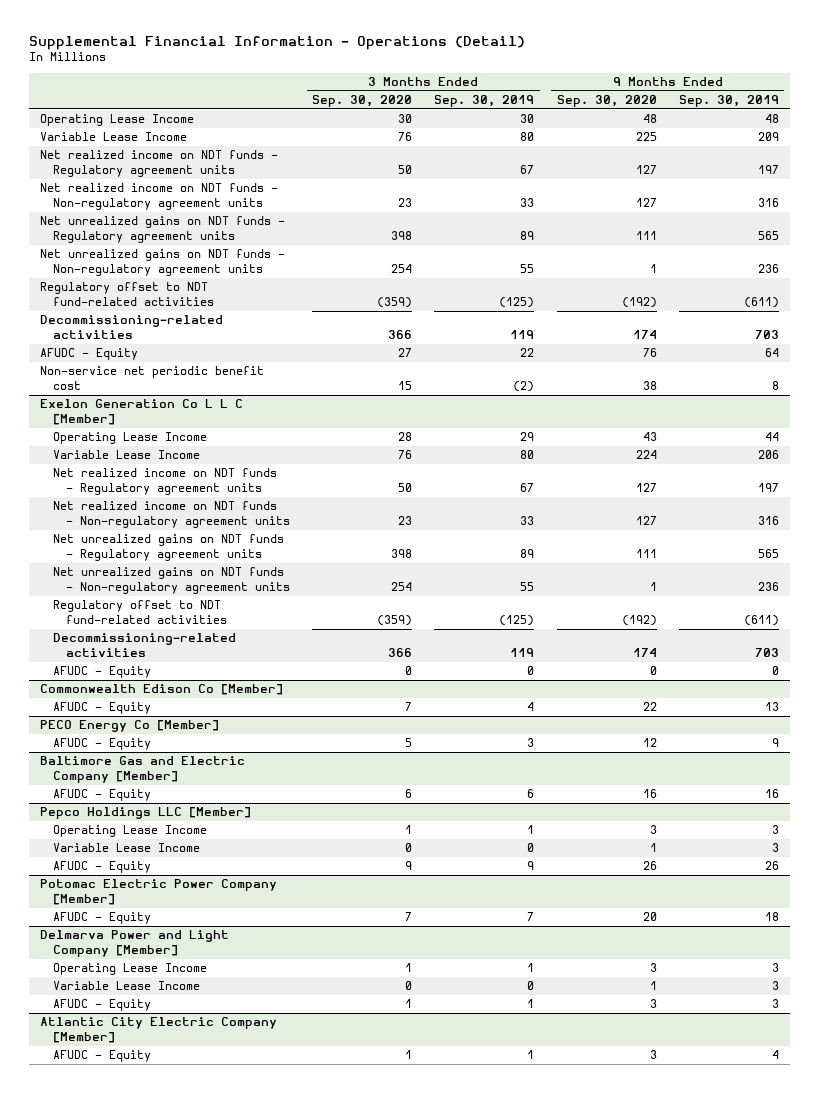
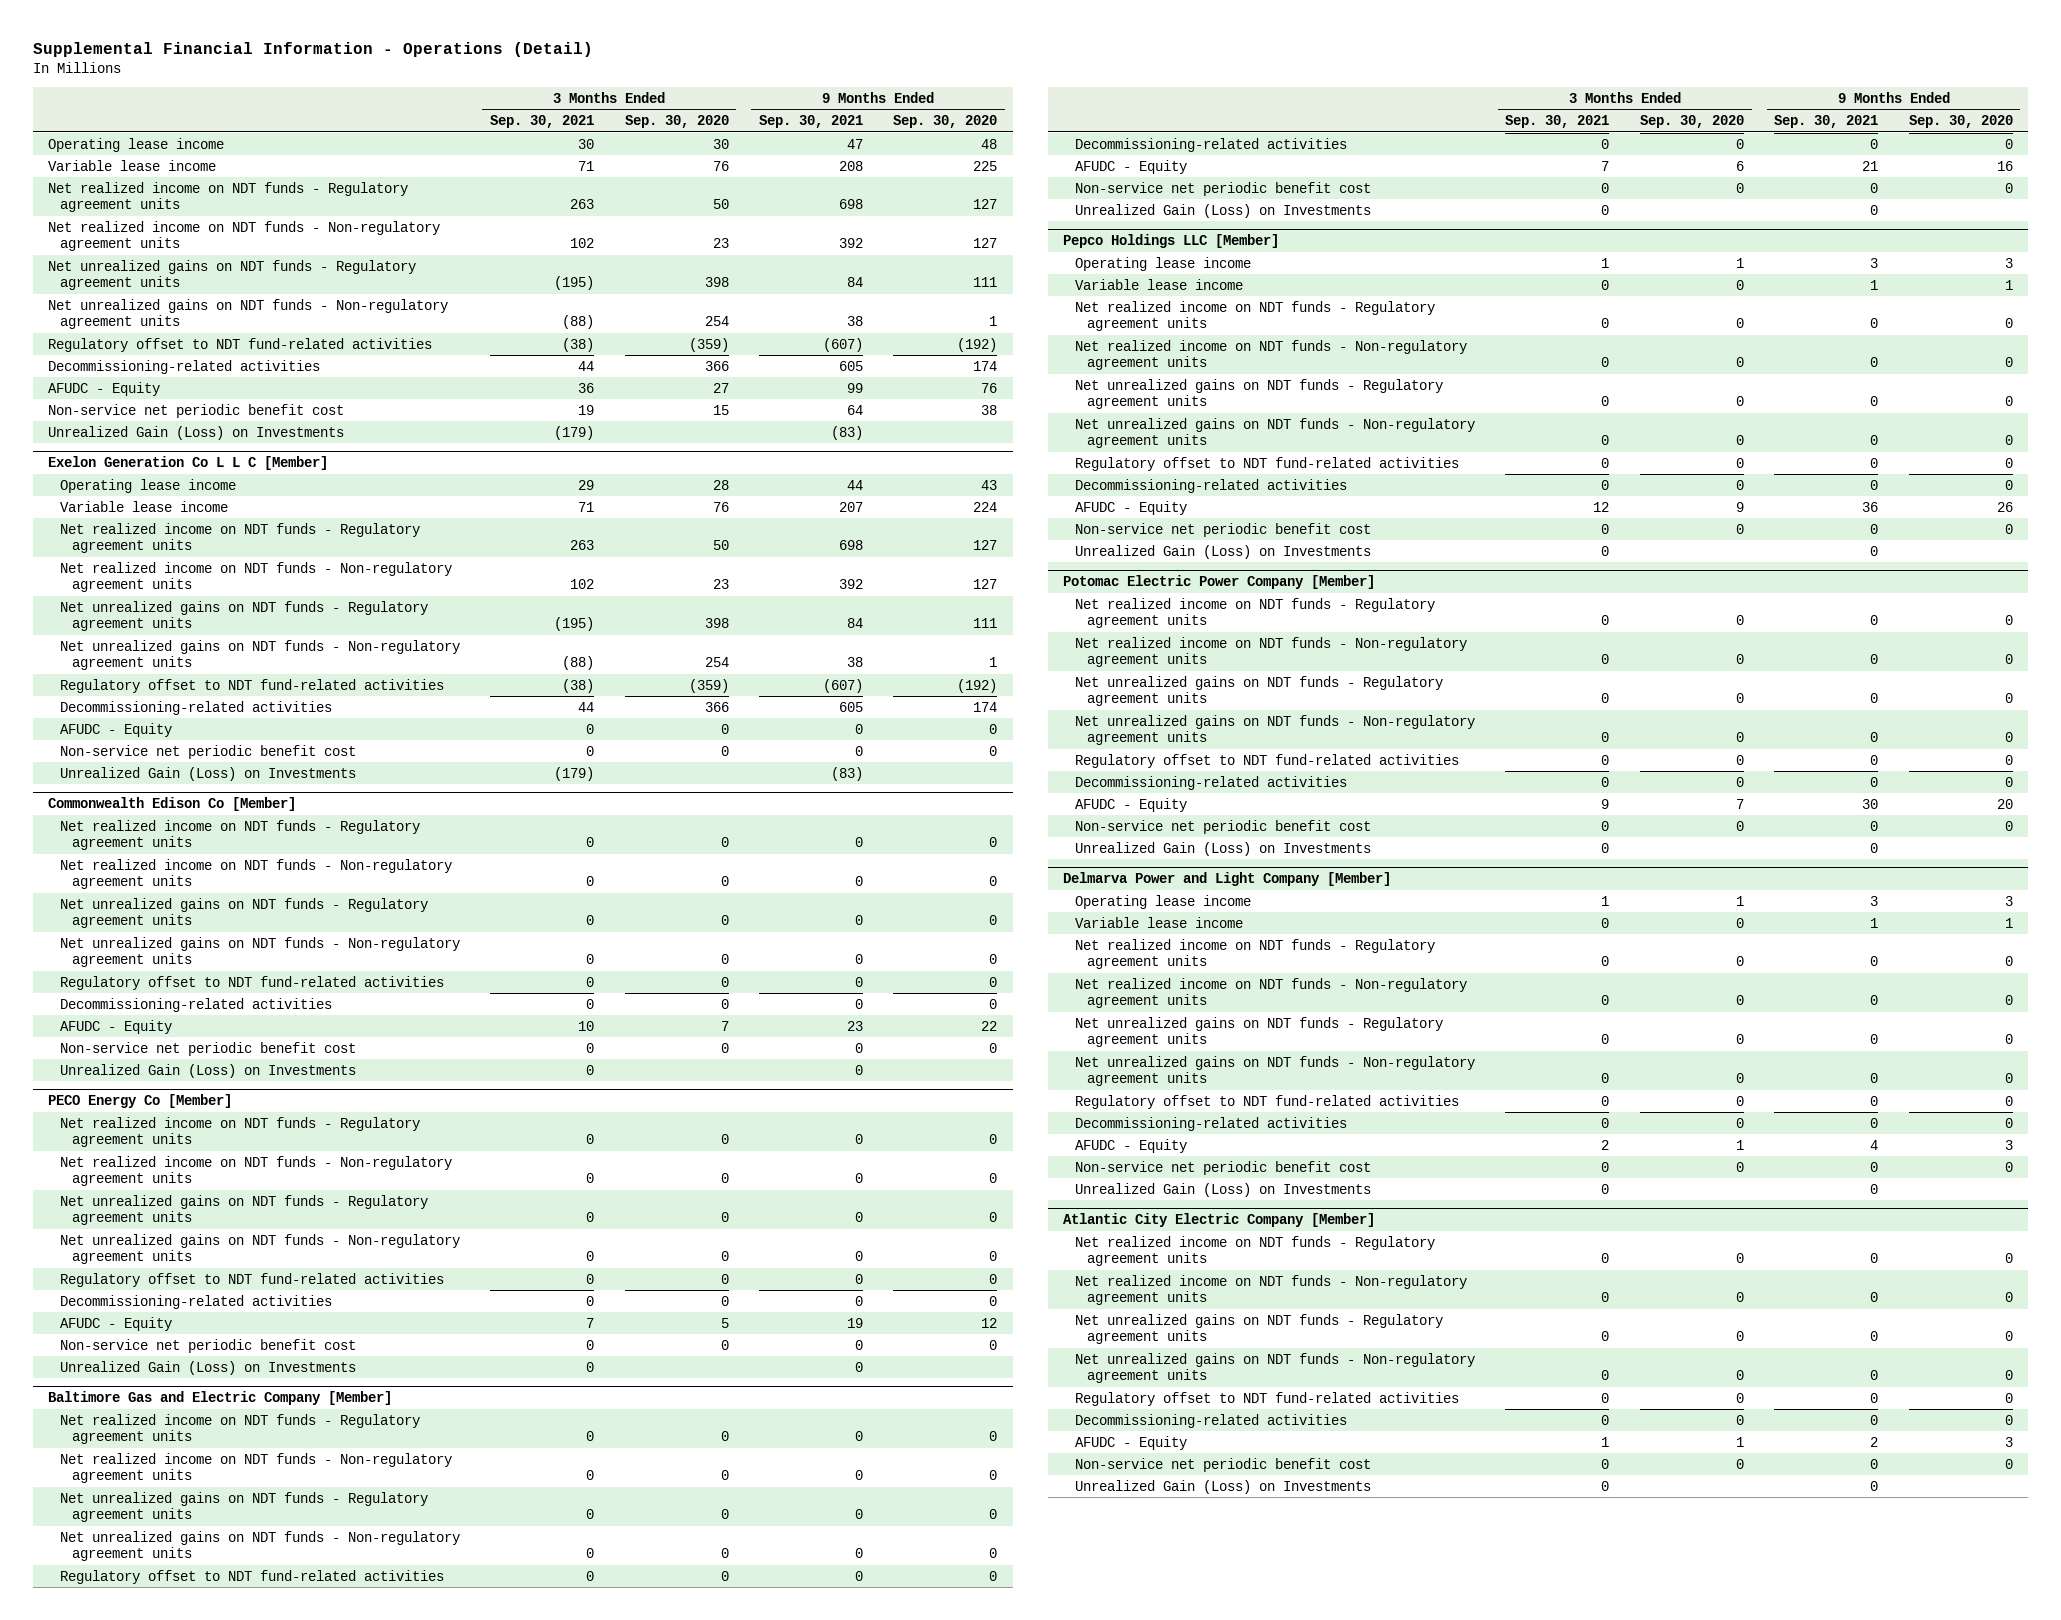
[434,95,535,108] Sep. 30, 2019 -> none
[678,95,779,108] Sep. 30, 2019 -> none
none -> [490,115,595,129] Sep. 30, 2021
none -> [759,115,864,129] Sep. 30, 2021
[39,114,194,127] Operating Lease Income -> [47,137,224,152] Operating lease income
[39,132,187,142] Variable Lease Income -> [47,159,216,171] Variable lease income
none -> [47,425,344,440] Unrealized Gain (Loss) on Investments
[52,432,207,445] Operating Lease Income -> [59,478,236,493] Operating lease income
[52,450,200,460] Variable Lease Income -> [59,500,228,512] Variable lease income
none -> [59,744,356,759] Non-service net periodic benefit cost
none -> [59,766,356,781] Unrealized Gain (Loss) on Investments
none -> [59,819,420,851] Net realized income on NDT funds - Regulatory agreement units
none -> [59,858,452,890] Net realized income on NDT funds - Non-regulatory agreement units
none -> [59,897,428,929] Net unrealized gains on NDT funds - Regulatory agreement units
none -> [59,936,460,968] Net unrealized gains on NDT funds - Non-regulatory agreement units
none -> [59,975,444,990] Regulatory offset to NDT fund-related activities
none -> [59,997,332,1012] Decommissioning-related activities
none -> [59,1041,356,1056] Non-service net periodic benefit cost
none -> [59,1063,356,1078] Unrealized Gain (Loss) on Investments
none -> [59,1116,420,1148] Net realized income on NDT funds - Regulatory agreement units
none -> [59,1155,452,1187] Net realized income on NDT funds - Non-regulatory agreement units
none -> [59,1194,428,1226] Net unrealized gains on NDT funds - Regulatory agreement units
none -> [59,1233,460,1265] Net unrealized gains on NDT funds - Non-regulatory agreement units
none -> [59,1272,444,1287] Regulatory offset to NDT fund-related activities
none -> [59,1294,332,1309] Decommissioning-related activities
none -> [59,1338,356,1353] Non-service net periodic benefit cost
none -> [59,1360,356,1375] Unrealized Gain (Loss) on Investments
none -> [59,1413,420,1445] Net realized income on NDT funds - Regulatory agreement units
none -> [59,1452,452,1484] Net realized income on NDT funds - Non-regulatory agreement units
none -> [59,1491,428,1523] Net unrealized gains on NDT funds - Regulatory agreement units
none -> [59,1530,460,1562] Net unrealized gains on NDT funds - Non-regulatory agreement units
none -> [59,1569,444,1584] Regulatory offset to NDT fund-related activities
none -> [1075,137,1348,152] Decommissioning-related activities
none -> [1075,181,1372,196] Non-service net periodic benefit cost
none -> [1075,203,1372,218] Unrealized Gain (Loss) on Investments
[52,825,207,838] Operating Lease Income -> [1075,256,1252,271] Operating lease income
[52,843,200,853] Variable Lease Income -> [1075,278,1244,290] Variable lease income
none -> [1075,300,1436,332] Net realized income on NDT funds - Regulatory agreement units
none -> [1075,339,1468,371] Net realized income on NDT funds - Non-regulatory agreement units
none -> [1075,378,1444,410] Net unrealized gains on NDT funds - Regulatory agreement units
none -> [1075,417,1476,449] Net unrealized gains on NDT funds - Non-regulatory agreement units
none -> [1075,456,1460,471] Regulatory offset to NDT fund-related activities
none -> [1075,478,1348,493] Decommissioning-related activities
none -> [1075,522,1372,537] Non-service net periodic benefit cost
none -> [1075,544,1372,559] Unrealized Gain (Loss) on Investments
none -> [1075,597,1436,629] Net realized income on NDT funds - Regulatory agreement units
none -> [1075,636,1468,668] Net realized income on NDT funds - Non-regulatory agreement units
none -> [1075,675,1444,707] Net unrealized gains on NDT funds - Regulatory agreement units
none -> [1075,714,1476,746] Net unrealized gains on NDT funds - Non-regulatory agreement units
none -> [1075,753,1460,768] Regulatory offset to NDT fund-related activities
none -> [1075,775,1348,790] Decommissioning-related activities
none -> [1075,819,1372,834] Non-service net periodic benefit cost
none -> [1075,841,1372,856] Unrealized Gain (Loss) on Investments
[52,963,207,976] Operating Lease Income -> [1075,894,1252,909] Operating lease income
[52,981,200,991] Variable Lease Income -> [1075,916,1244,928] Variable lease income
none -> [1075,938,1436,970] Net realized income on NDT funds - Regulatory agreement units
none -> [1075,977,1468,1009] Net realized income on NDT funds - Non-regulatory agreement units
none -> [1075,1016,1444,1048] Net unrealized gains on NDT funds - Regulatory agreement units
none -> [1075,1055,1476,1087] Net unrealized gains on NDT funds - Non-regulatory agreement units
none -> [1075,1094,1460,1109] Regulatory offset to NDT fund-related activities
none -> [1075,1116,1348,1131] Decommissioning-related activities
none -> [1075,1160,1372,1175] Non-service net periodic benefit cost
none -> [1075,1182,1372,1197] Unrealized Gain (Loss) on Investments
none -> [1075,1235,1436,1267] Net realized income on NDT funds - Regulatory agreement units
none -> [1075,1274,1468,1306] Net realized income on NDT funds - Non-regulatory agreement units
none -> [1075,1313,1444,1345] Net unrealized gains on NDT funds - Regulatory agreement units
none -> [1075,1352,1476,1384] Net unrealized gains on NDT funds - Non-regulatory agreement units
none -> [1075,1391,1460,1406] Regulatory offset to NDT fund-related activities
none -> [1075,1413,1348,1428] Decommissioning-related activities
none -> [1075,1457,1372,1472] Non-service net periodic benefit cost
none -> [1075,1479,1372,1494] Unrealized Gain (Loss) on Investments

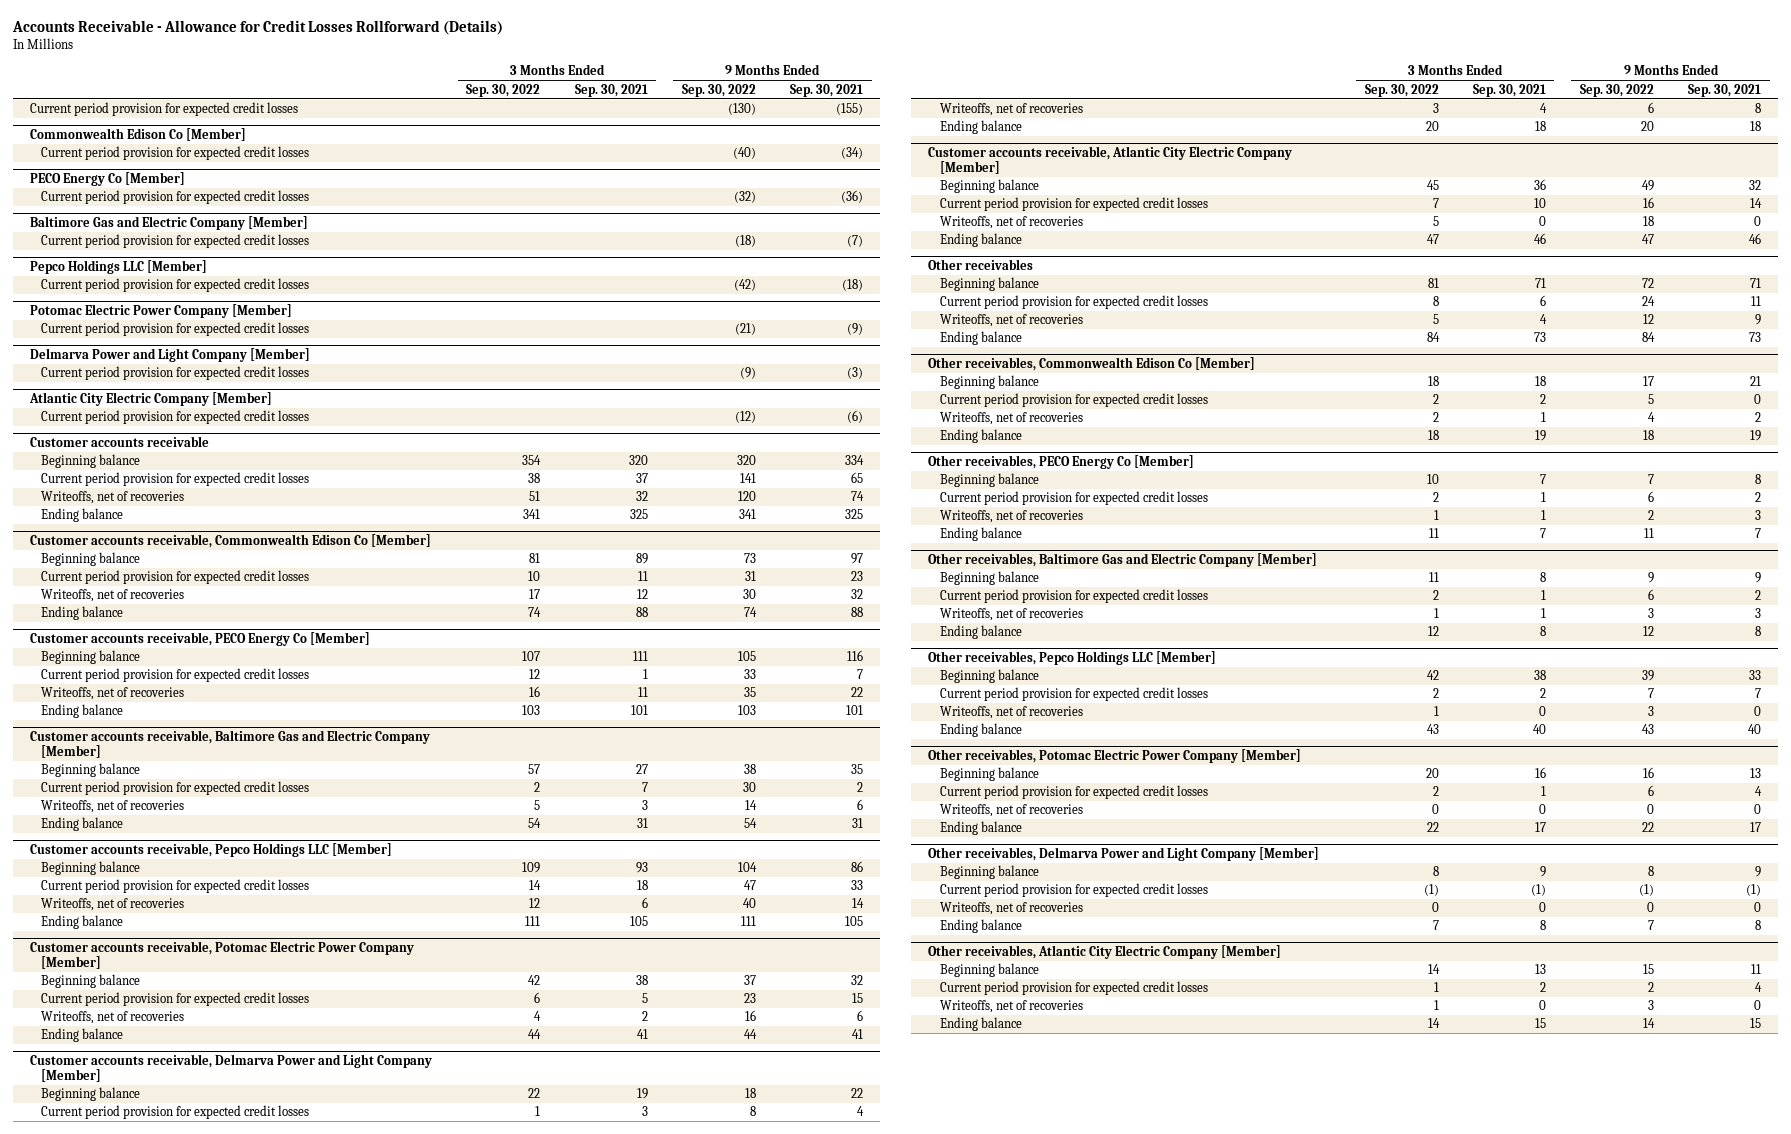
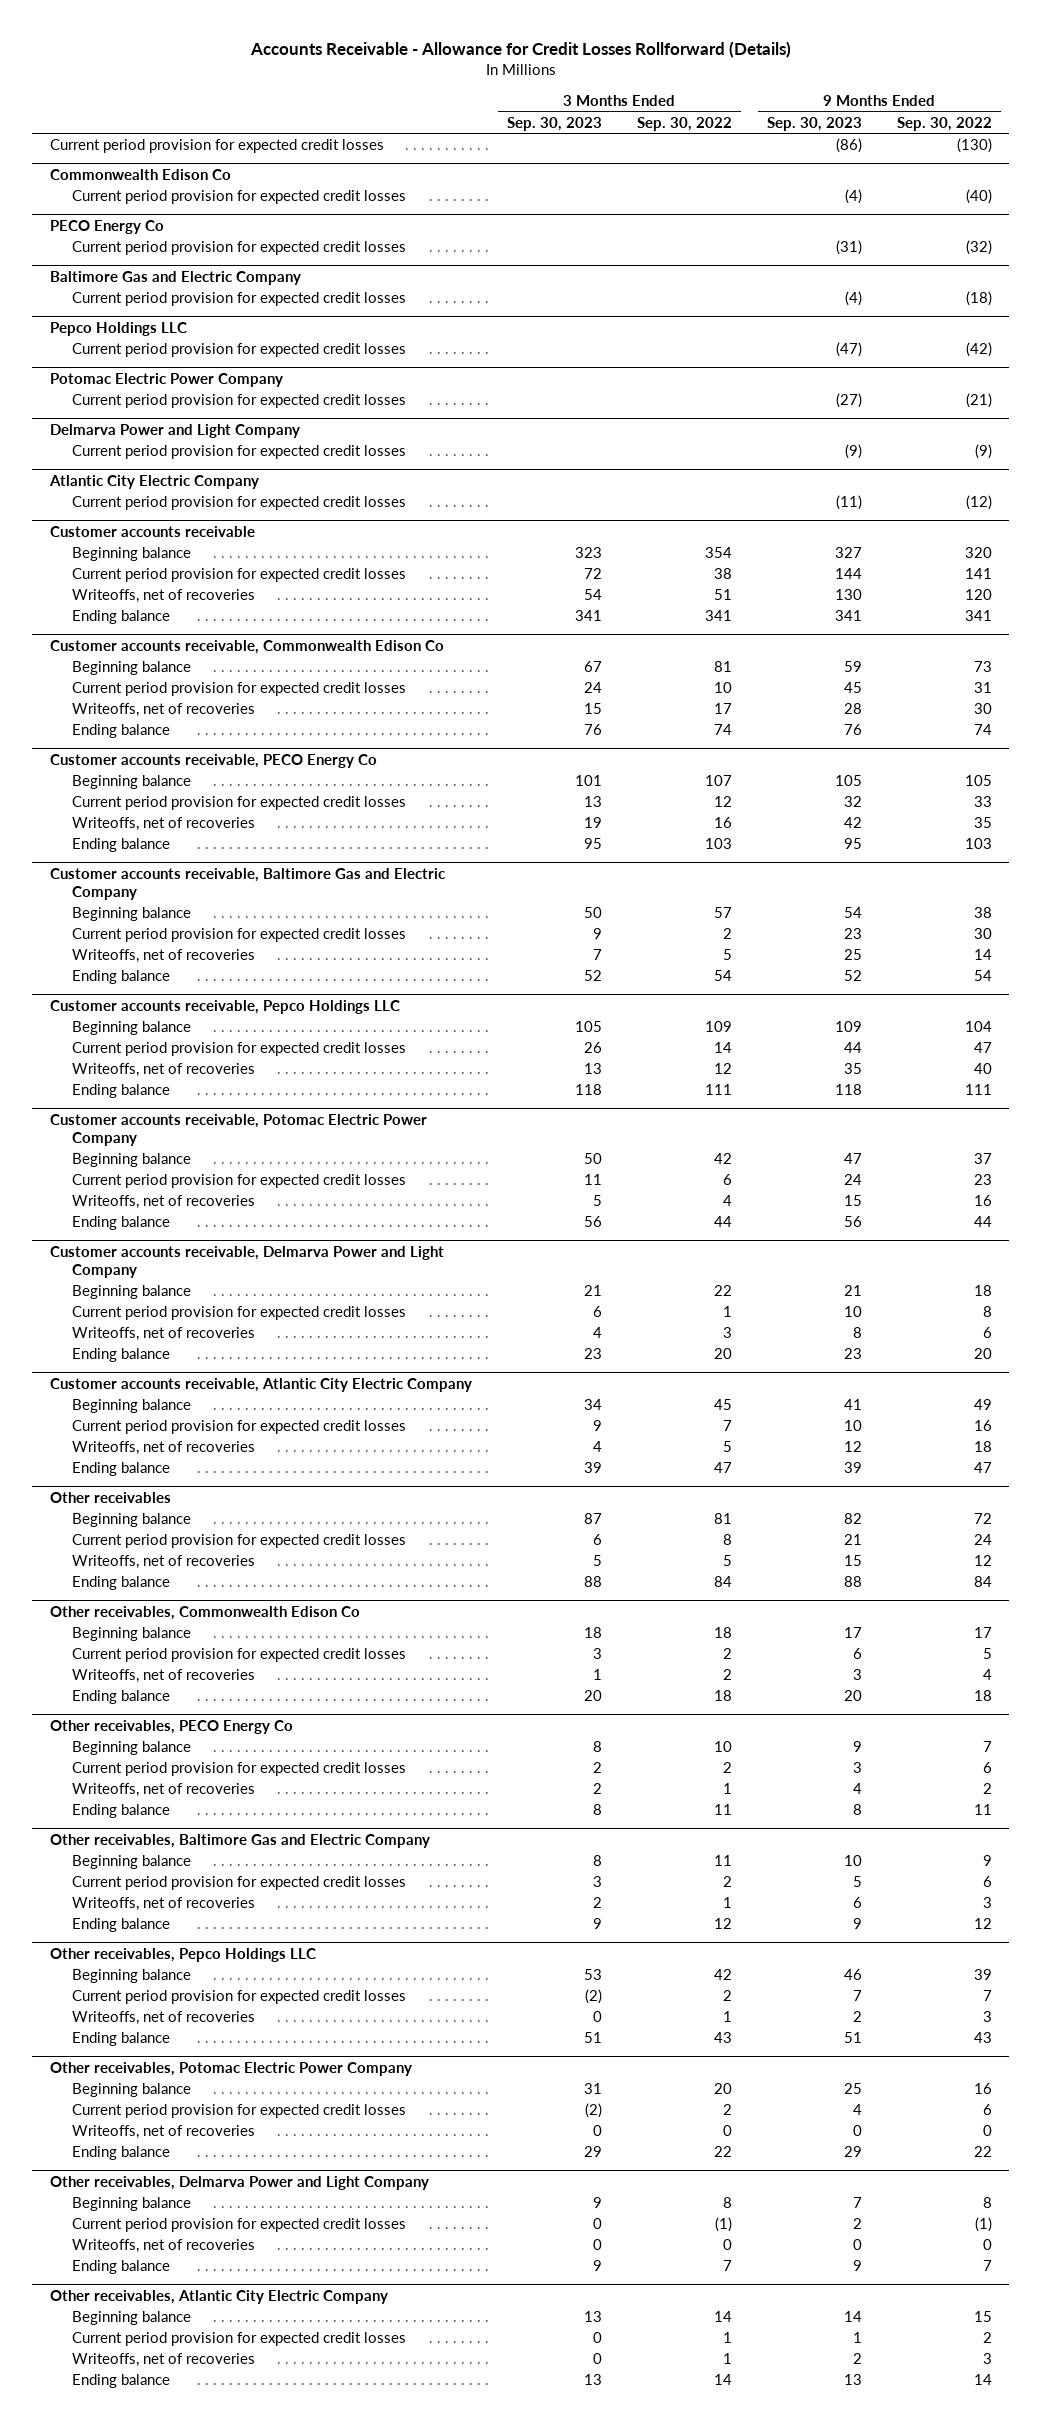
[574,83,648,97] Sep. 30, 2021 -> none
[790,83,864,97] Sep. 30, 2021 -> none
none -> [506,116,602,131] Sep. 30, 2023
none -> [766,116,862,131] Sep. 30, 2023
[30,127,247,141] Commonwealth Edison Co [Member] -> [49,169,231,181] Commonwealth Edison Co
[30,171,186,186] PECO Energy Co [Member] -> [49,220,164,235] PECO Energy Co
[30,215,309,230] Baltimore Gas and Electric Company [Member] -> [49,271,301,286] Baltimore Gas and Electric Company
[30,259,208,274] Pepco Holdings LLC [Member] -> [49,322,187,337] Pepco Holdings LLC
[30,303,293,318] Potomac Electric Power Company [Member] -> [49,373,283,388] Potomac Electric Power Company
[30,347,311,362] Delmarva Power and Light Company [Member] -> [49,424,300,439] Delmarva Power and Light Company
[29,391,273,406] Atlantic City Electric Company [Member] -> [48,475,259,490] Atlantic City Electric Company
[30,533,432,548] Customer accounts receivable, Commonwealth Edison Co [Member] -> [49,640,444,655] Customer accounts receivable, Commonwealth Edison Co
[30,631,371,646] Customer accounts receivable, PECO Energy Co [Member] -> [49,754,377,769] Customer accounts receivable, PECO Energy Co
[30,729,431,758] Customer accounts receivable, Baltimore Gas and Electric Company [Member] -> [49,868,445,900] Customer accounts receivable, Baltimore Gas and Electric Company
[30,842,393,857] Customer accounts receivable, Pepco Holdings LLC [Member] -> [49,1000,400,1015] Customer accounts receivable, Pepco Holdings LLC
[30,940,415,969] Customer accounts receivable, Potomac Electric Power Company [Member] -> [49,1114,427,1146] Customer accounts receivable, Potomac Electric Power Company
[30,1053,433,1082] Customer accounts receivable, Delmarva Power and Light Company [Member] -> [49,1246,444,1278] Customer accounts receivable, Delmarva Power and Light Company
[928,145,1293,174] Customer accounts receivable, Atlantic City Electric Company [Member] -> [49,1378,472,1393] Customer accounts receivable, Atlantic City Electric Company
[928,356,1256,371] Other receivables, Commonwealth Edison Co [Member] -> [49,1606,360,1621] Other receivables, Commonwealth Edison Co
[928,454,1195,469] Other receivables, PECO Energy Co [Member] -> [49,1720,293,1735] Other receivables, PECO Energy Co
[928,552,1318,567] Other receivables, Baltimore Gas and Electric Company [Member] -> [49,1834,430,1849] Other receivables, Baltimore Gas and Electric Company
[928,650,1217,665] Other receivables, Pepco Holdings LLC [Member] -> [49,1948,316,1963] Other receivables, Pepco Holdings LLC
[928,748,1302,763] Other receivables, Potomac Electric Power Company [Member] -> [49,2062,412,2077] Other receivables, Potomac Electric Power Company
[928,846,1320,861] Other receivables, Delmarva Power and Light Company [Member] -> [49,2176,429,2191] Other receivables, Delmarva Power and Light Company
[928,944,1282,959] Other receivables, Atlantic City Electric Company [Member] -> [49,2290,388,2305] Other receivables, Atlantic City Electric Company

